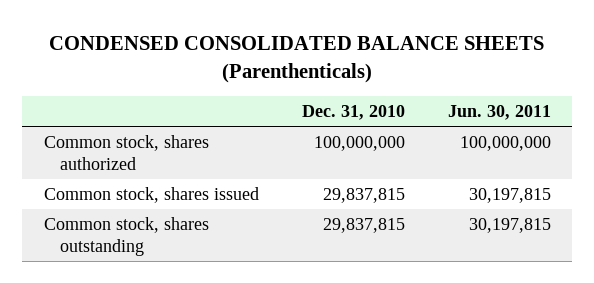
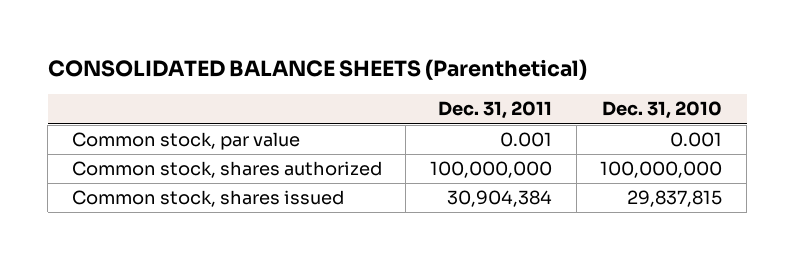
[49,36,545,84] CONDENSED CONSOLIDATED BALANCE SHEETS (Parenthenticals) -> [47,58,587,80] CONSOLIDATED BALANCE SHEETS (Parenthetical)
[447,104,551,120] Jun. 30, 2011 -> none
none -> [438,101,553,120] Dec. 31, 2011
none -> [71,132,300,151] Common stock, par value
[43,216,209,256] Common stock, shares outstanding -> none

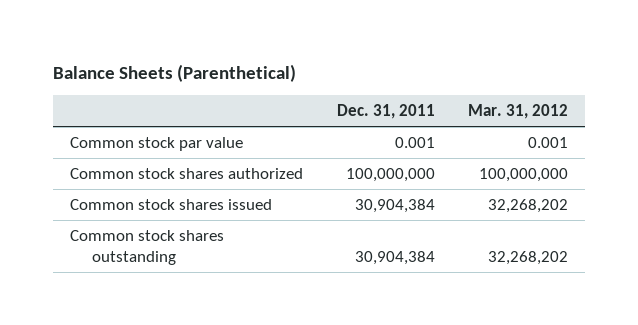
[47,58,587,80] CONSOLIDATED BALANCE SHEETS (Parenthetical) -> [52,63,296,82] Balance Sheets (Parenthetical)
[602,101,723,120] Dec. 31, 2010 -> none
none -> [468,104,569,120] Mar. 31, 2012
[71,132,300,151] Common stock, par value -> [69,136,243,151] Common stock par value
[71,161,382,179] Common stock, shares authorized -> [69,167,303,179] Common stock shares authorized
[71,190,344,208] Common stock, shares issued -> [69,198,272,210] Common stock shares issued
none -> [69,229,224,265] Common stock shares outstanding

